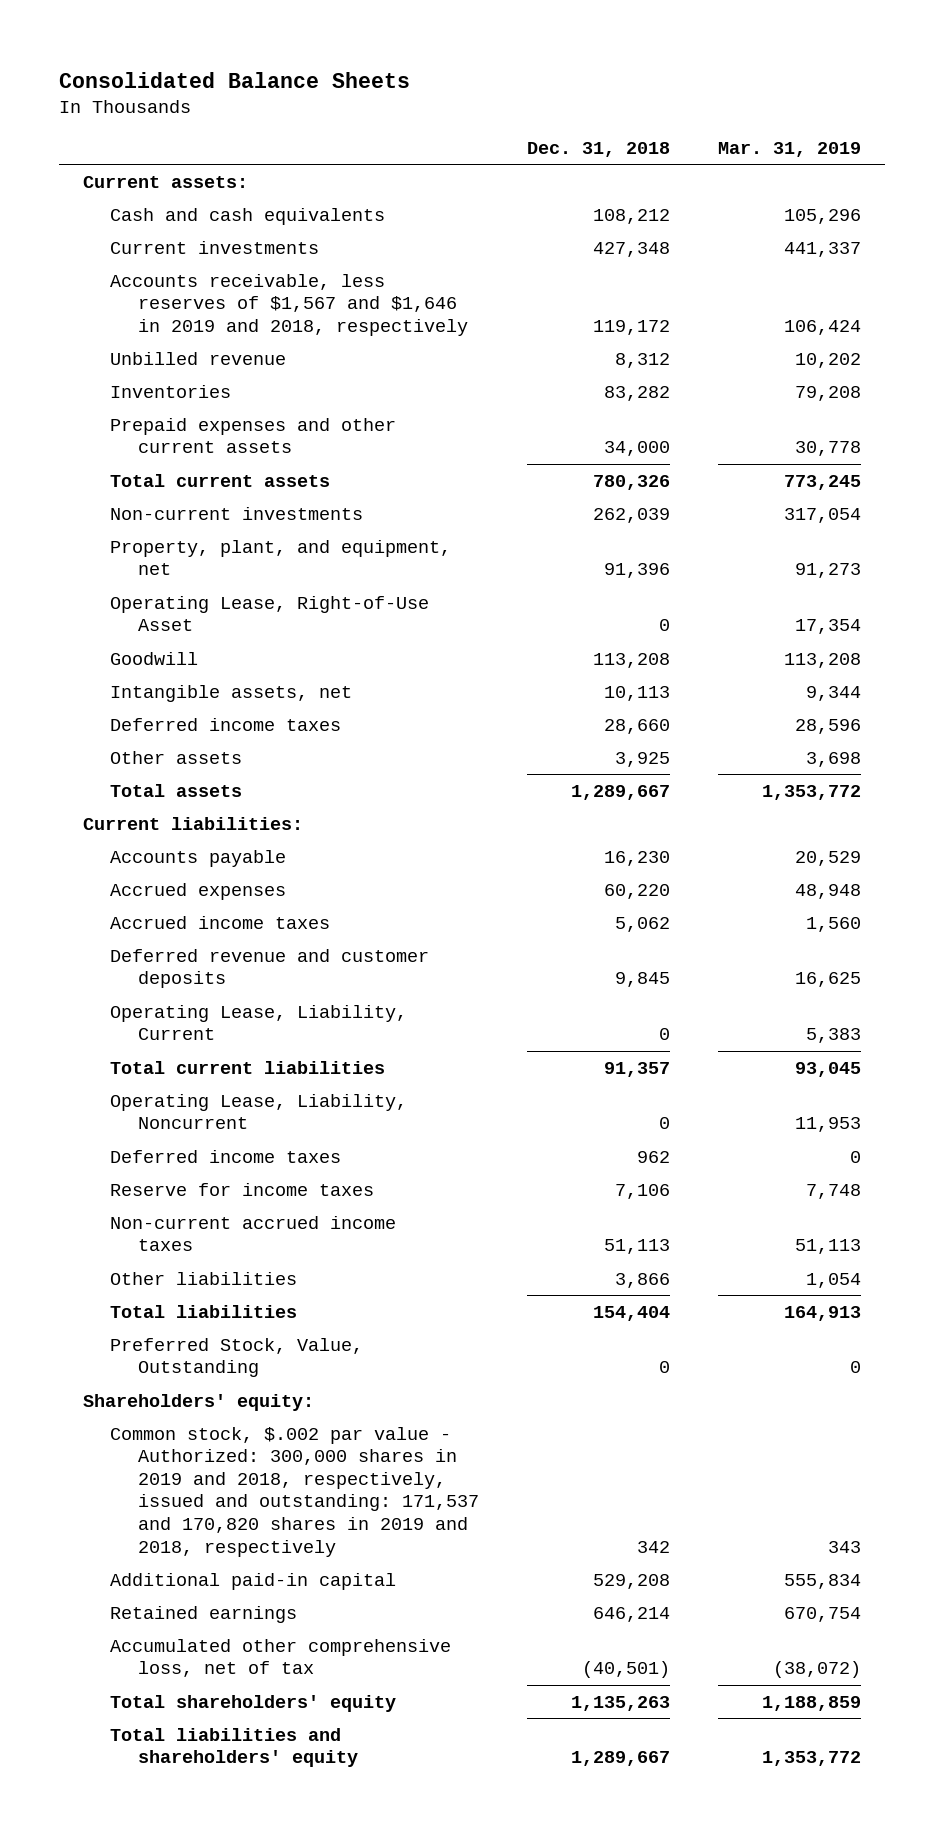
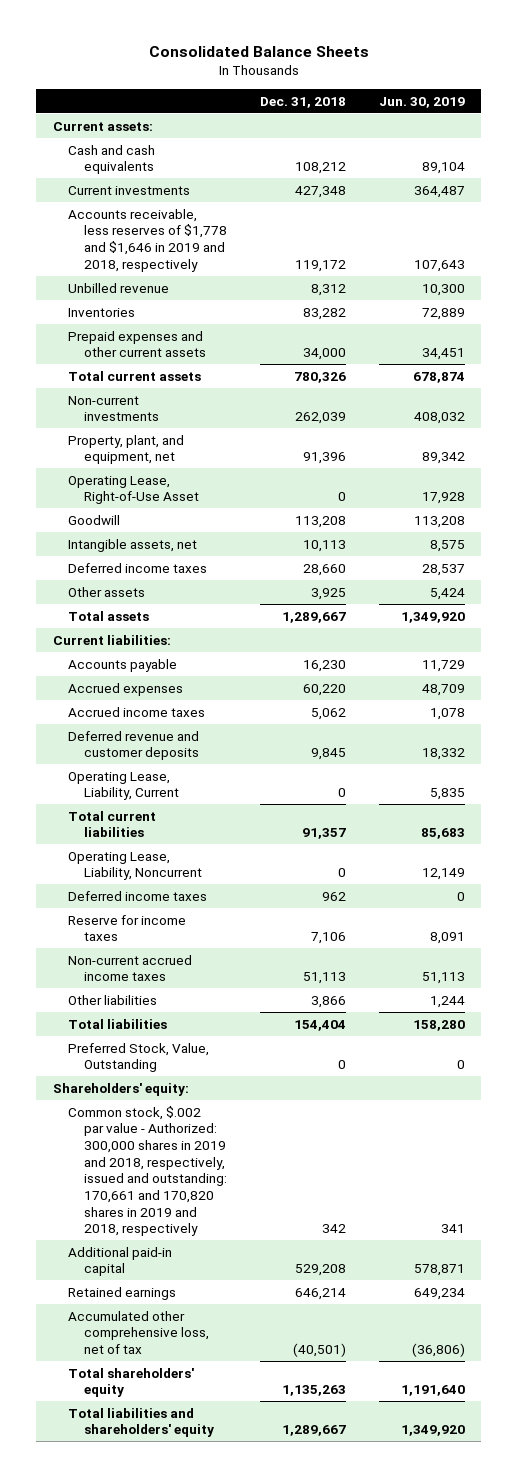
[717,142,861,158] Mar. 31, 2019 -> none
none -> [378,96,465,108] Jun. 30, 2019
[110,273,469,336] Accounts receivable, less reserves of $1,567 and $1,646 in 2019 and 2018, respectively -> [68,208,227,272] Accounts receivable, less reserves of $1,778 and $1,646 in 2019 and 2018, respectively
[110,1426,480,1557] Common stock, $.002 par value - Authorized: 300,000 shares in 2019 and 2018, respectively, issued and outstanding: 171,537 and 170,820 shares in 2019 and 2018, respectively -> [68,1105,227,1237] Common stock, $.002 par value - Authorized: 300,000 shares in 2019 and 2018, respectively, issued and outstanding: 170,661 and 170,820 shares in 2019 and 2018, respectively

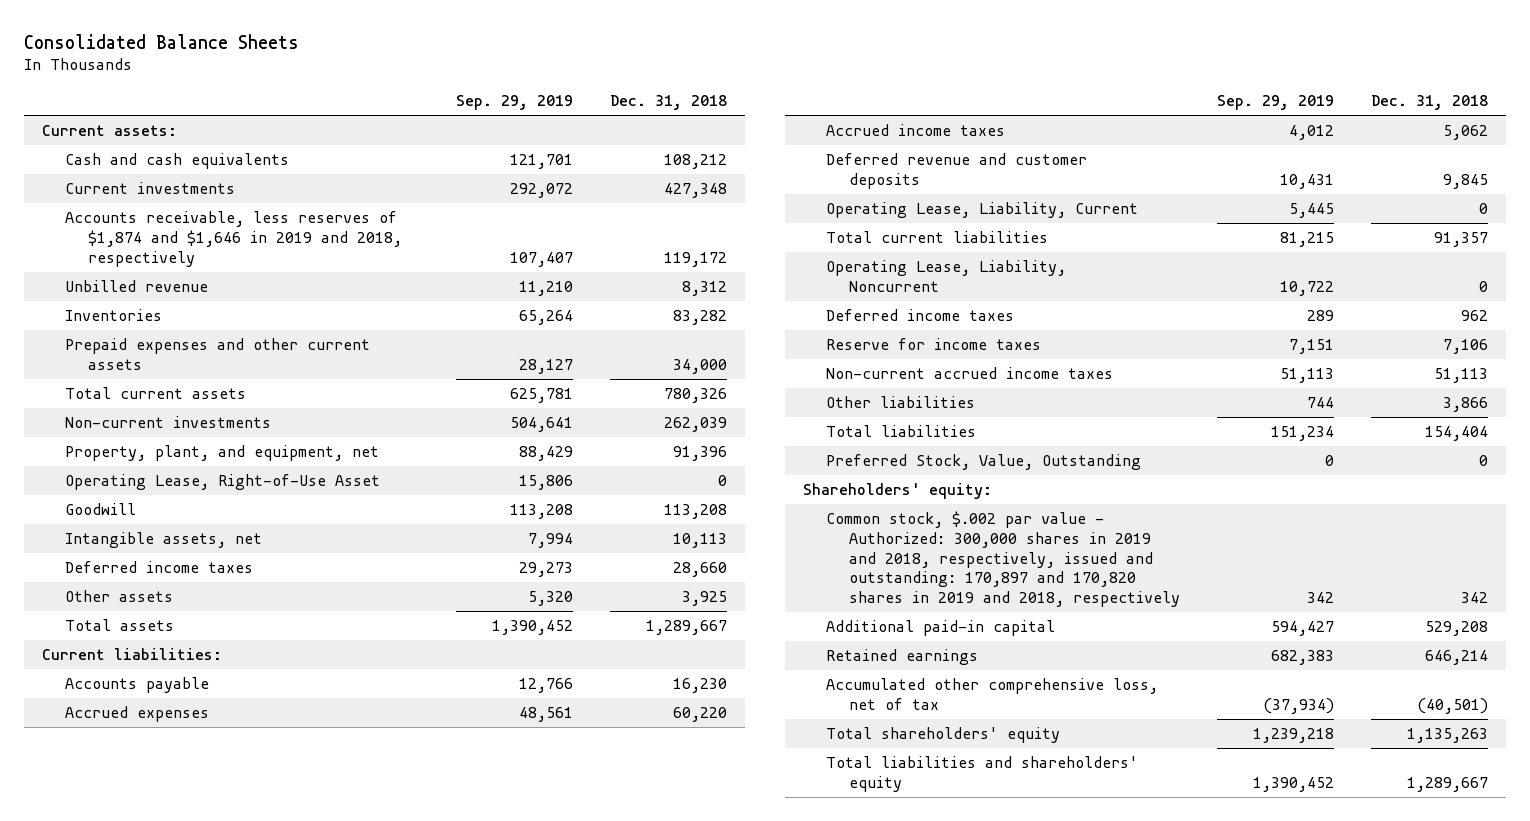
[378,96,465,108] Jun. 30, 2019 -> none
none -> [455,95,573,111] Sep. 29, 2019
[68,208,227,272] Accounts receivable, less reserves of $1,778 and $1,646 in 2019 and 2018, respectively -> [65,211,402,267] Accounts receivable, less reserves of $1,874 and $1,646 in 2019 and 2018, respectively
[68,1105,227,1237] Common stock, $.002 par value - Authorized: 300,000 shares in 2019 and 2018, respectively, issued and outstanding: 170,661 and 170,820 shares in 2019 and 2018, respectively -> [826,511,1180,608] Common stock, $.002 par value - Authorized: 300,000 shares in 2019 and 2018, respectively, issued and outstanding: 170,897 and 170,820 shares in 2019 and 2018, respectively

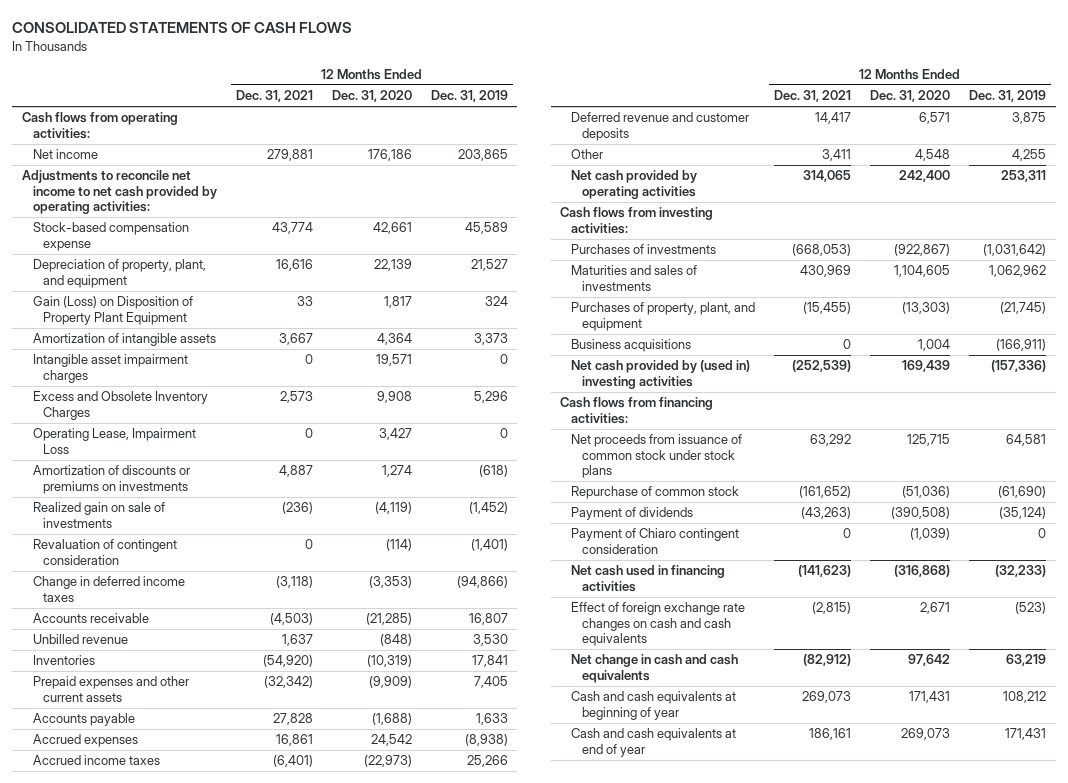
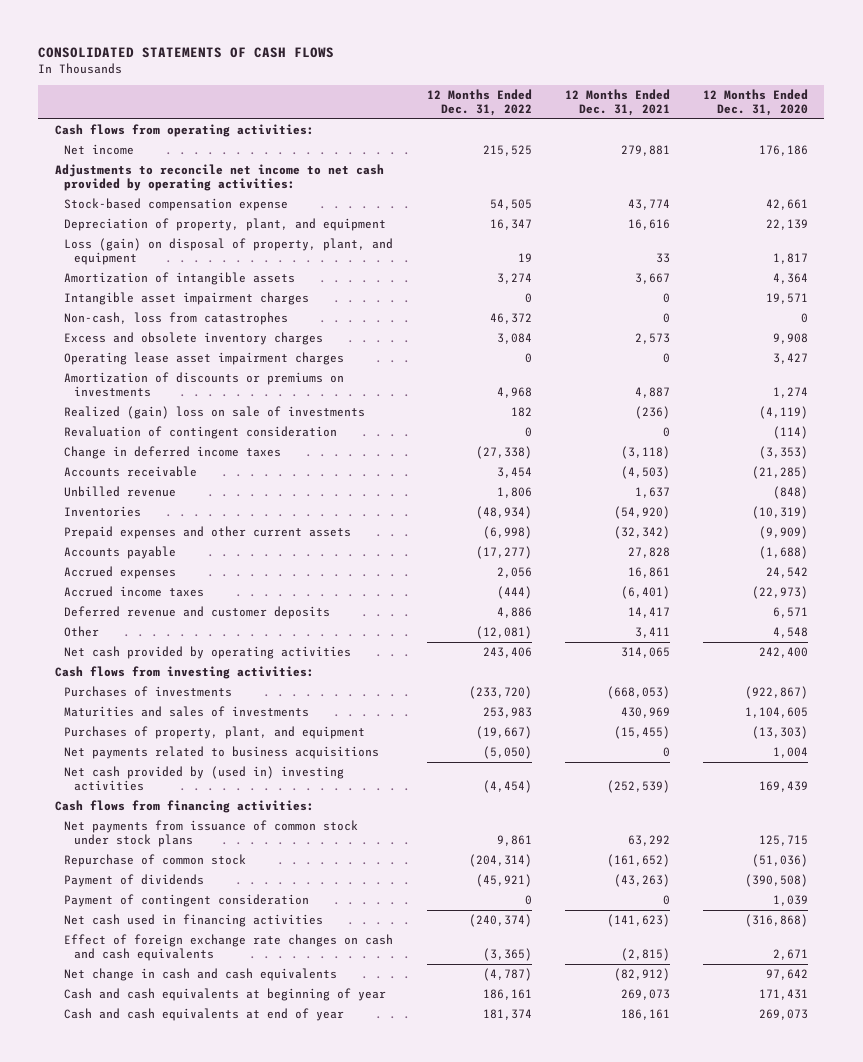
[430,90,508,103] Dec. 31, 2019 -> none
none -> [426,89,532,116] 12 Months Ended Dec. 31, 2022
[32,296,193,325] Gain (Loss) on Disposition of Property Plant Equipment -> [64,238,394,266] Loss (gain) on disposal of property, plant, and equipment
none -> [64,312,289,326] Non-cash, loss from catastrophes
[32,391,208,420] Excess and Obsolete Inventory Charges -> [64,332,324,346] Excess and obsolete inventory charges
[32,428,196,454] Operating Lease, Impairment Loss -> [64,352,345,366] Operating lease asset impairment charges
[32,502,165,528] Realized gain on sale of investments -> [64,406,366,420] Realized (gain) loss on sale of investments
[571,339,692,353] Business acquisitions -> [64,746,380,760] Net payments related to business acquisitions
[571,434,743,479] Net proceeds from issuance of common stock under stock plans -> [64,820,359,848] Net payments from issuance of common stock under stock plans
[571,528,740,554] Payment of Chiaro contingent consideration -> [64,894,310,908] Payment of contingent consideration
[910,528,951,541] (1,039) -> [772,895,808,907] 1,039

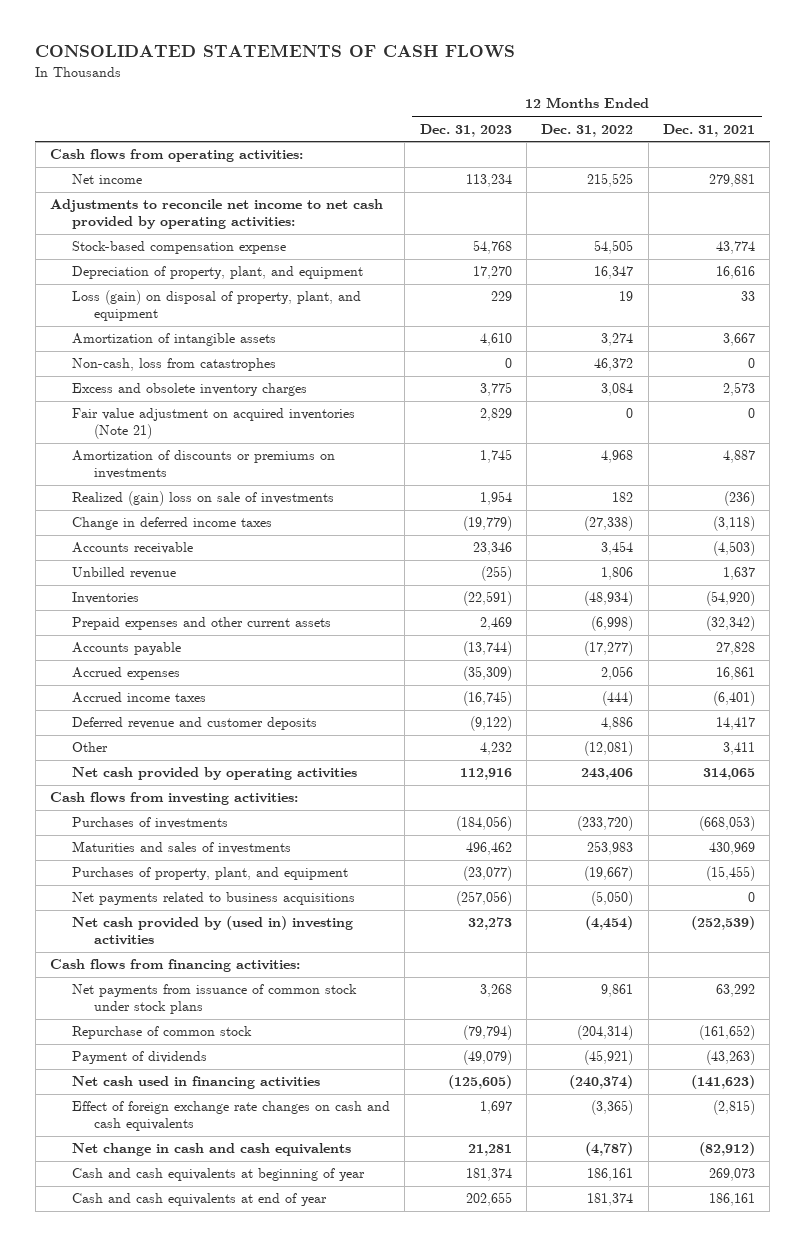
[702,89,808,116] 12 Months Ended Dec. 31, 2020 -> none
none -> [419,123,512,137] Dec. 31, 2023
[64,292,310,306] Intangible asset impairment charges -> none
[64,352,345,366] Operating lease asset impairment charges -> none
none -> [72,408,356,440] Fair value adjustment on acquired inventories (Note 21)
[64,426,338,440] Revaluation of contingent consideration -> none
[64,894,310,908] Payment of contingent consideration -> none

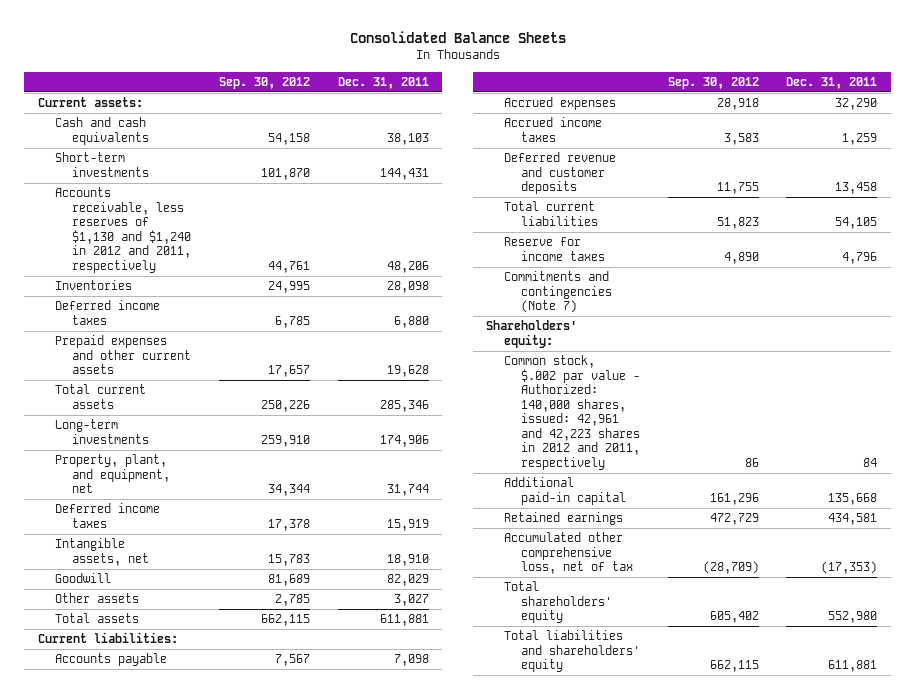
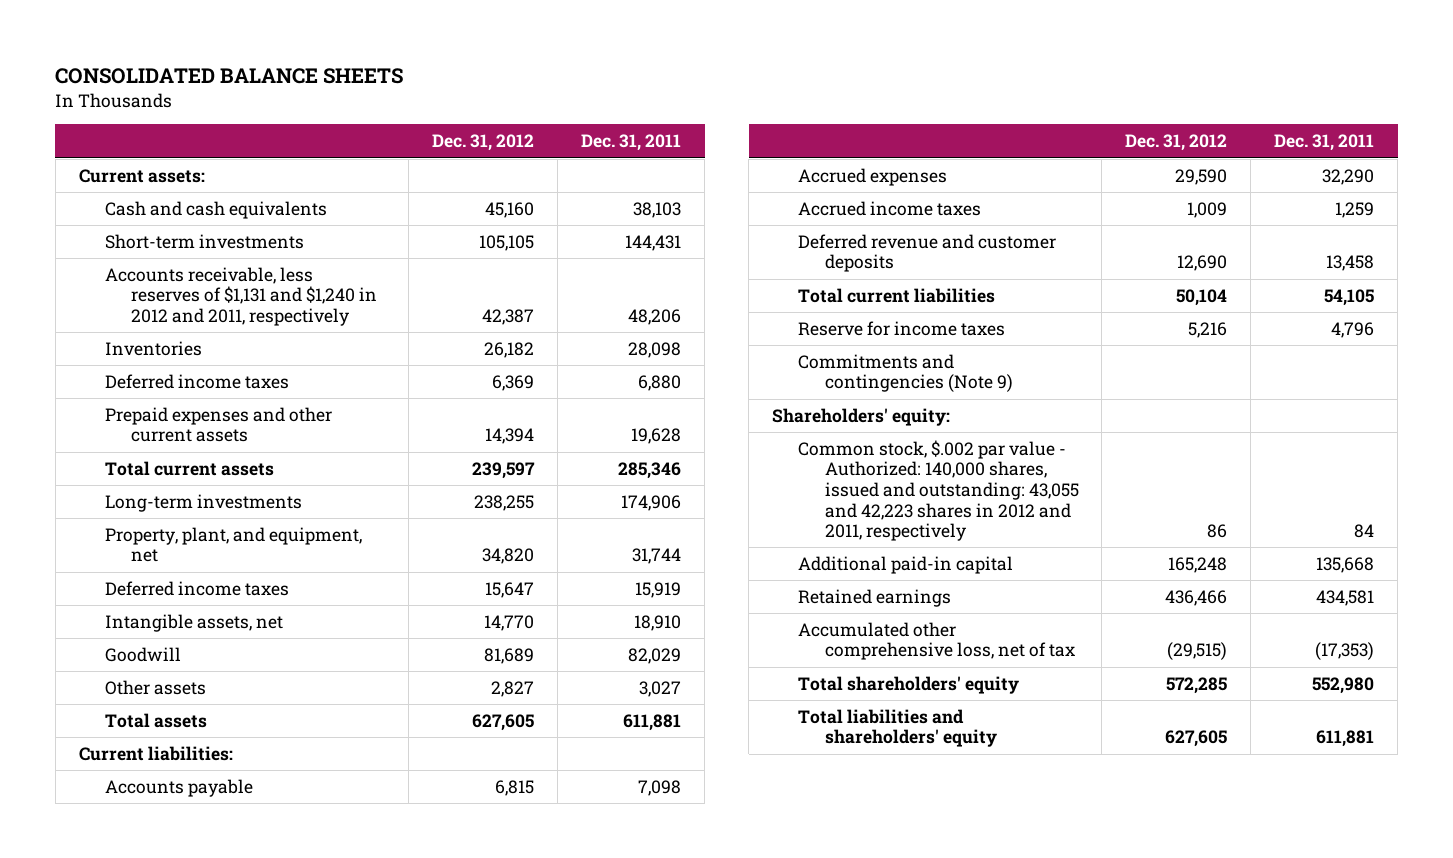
[349,31,566,44] Consolidated Balance Sheets -> [55,67,404,84] CONSOLIDATED BALANCE SHEETS
[219,77,311,90] Sep. 30, 2012 -> none
none -> [432,134,535,152] Dec. 31, 2012
[55,187,192,273] Accounts receivable, less reserves of $1,130 and $1,240 in 2012 and 2011, respectively -> [105,266,378,326] Accounts receivable, less reserves of $1,131 and $1,240 in 2012 and 2011, respectively
[503,271,613,314] Commitments and contingencies (Note 7) -> [798,353,1013,393] Commitments and contingencies (Note 9)
[503,355,641,470] Common stock, $.002 par value - Authorized: 140,000 shares, issued: 42,961 and 42,223 shares in 2012 and 2011, respectively -> [798,439,1079,542] Common stock, $.002 par value - Authorized: 140,000 shares, issued and outstanding: 43,055 and 42,223 shares in 2012 and 2011, respectively

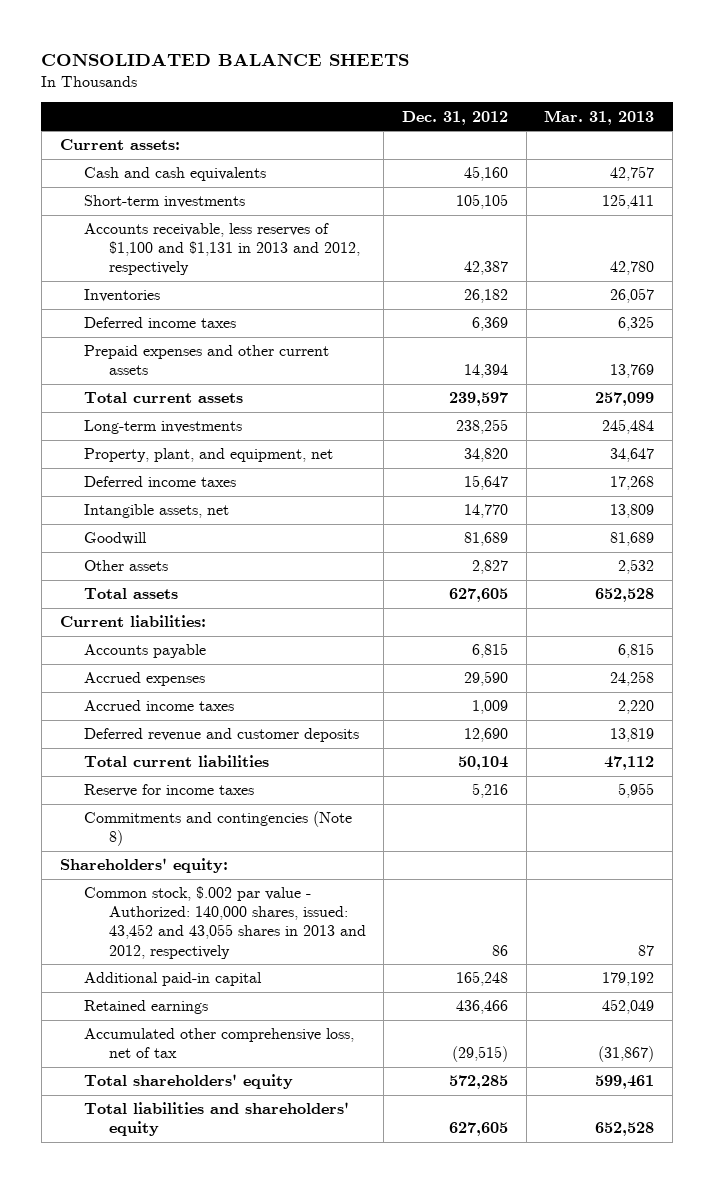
[581,134,682,152] Dec. 31, 2011 -> none
none -> [544,109,655,125] Mar. 31, 2013
[105,266,378,326] Accounts receivable, less reserves of $1,131 and $1,240 in 2012 and 2011, respectively -> [84,223,360,276] Accounts receivable, less reserves of $1,100 and $1,131 in 2013 and 2012, respectively
[798,353,1013,393] Commitments and contingencies (Note 9) -> [84,811,353,847] Commitments and contingencies (Note 8)
[798,439,1079,542] Common stock, $.002 par value - Authorized: 140,000 shares, issued and outstanding: 43,055 and 42,223 shares in 2012 and 2011, respectively -> [84,886,366,959] Common stock, $.002 par value - Authorized: 140,000 shares, issued: 43,452 and 43,055 shares in 2013 and 2012, respectively

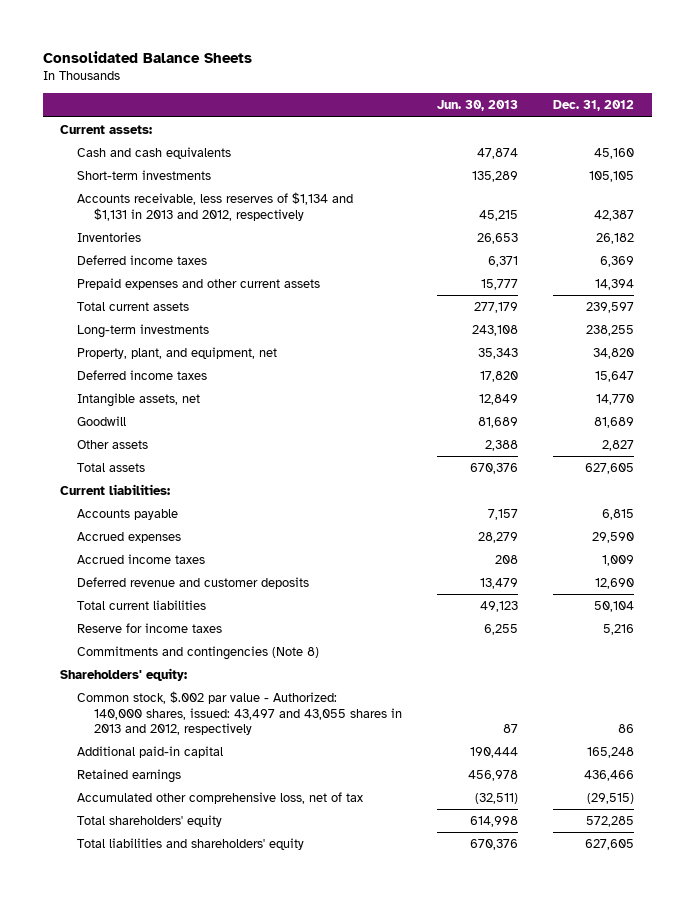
[41,52,410,66] CONSOLIDATED BALANCE SHEETS -> [42,50,252,63] Consolidated Balance Sheets
[544,109,655,125] Mar. 31, 2013 -> none
none -> [437,100,519,112] Jun. 30, 2013
[84,223,360,276] Accounts receivable, less reserves of $1,100 and $1,131 in 2013 and 2012, respectively -> [77,192,354,221] Accounts receivable, less reserves of $1,134 and $1,131 in 2013 and 2012, respectively
[84,886,366,959] Common stock, $.002 par value - Authorized: 140,000 shares, issued: 43,452 and 43,055 shares in 2013 and 2012, respectively -> [77,691,403,736] Common stock, $.002 par value - Authorized: 140,000 shares, issued: 43,497 and 43,055 shares in 2013 and 2012, respectively

